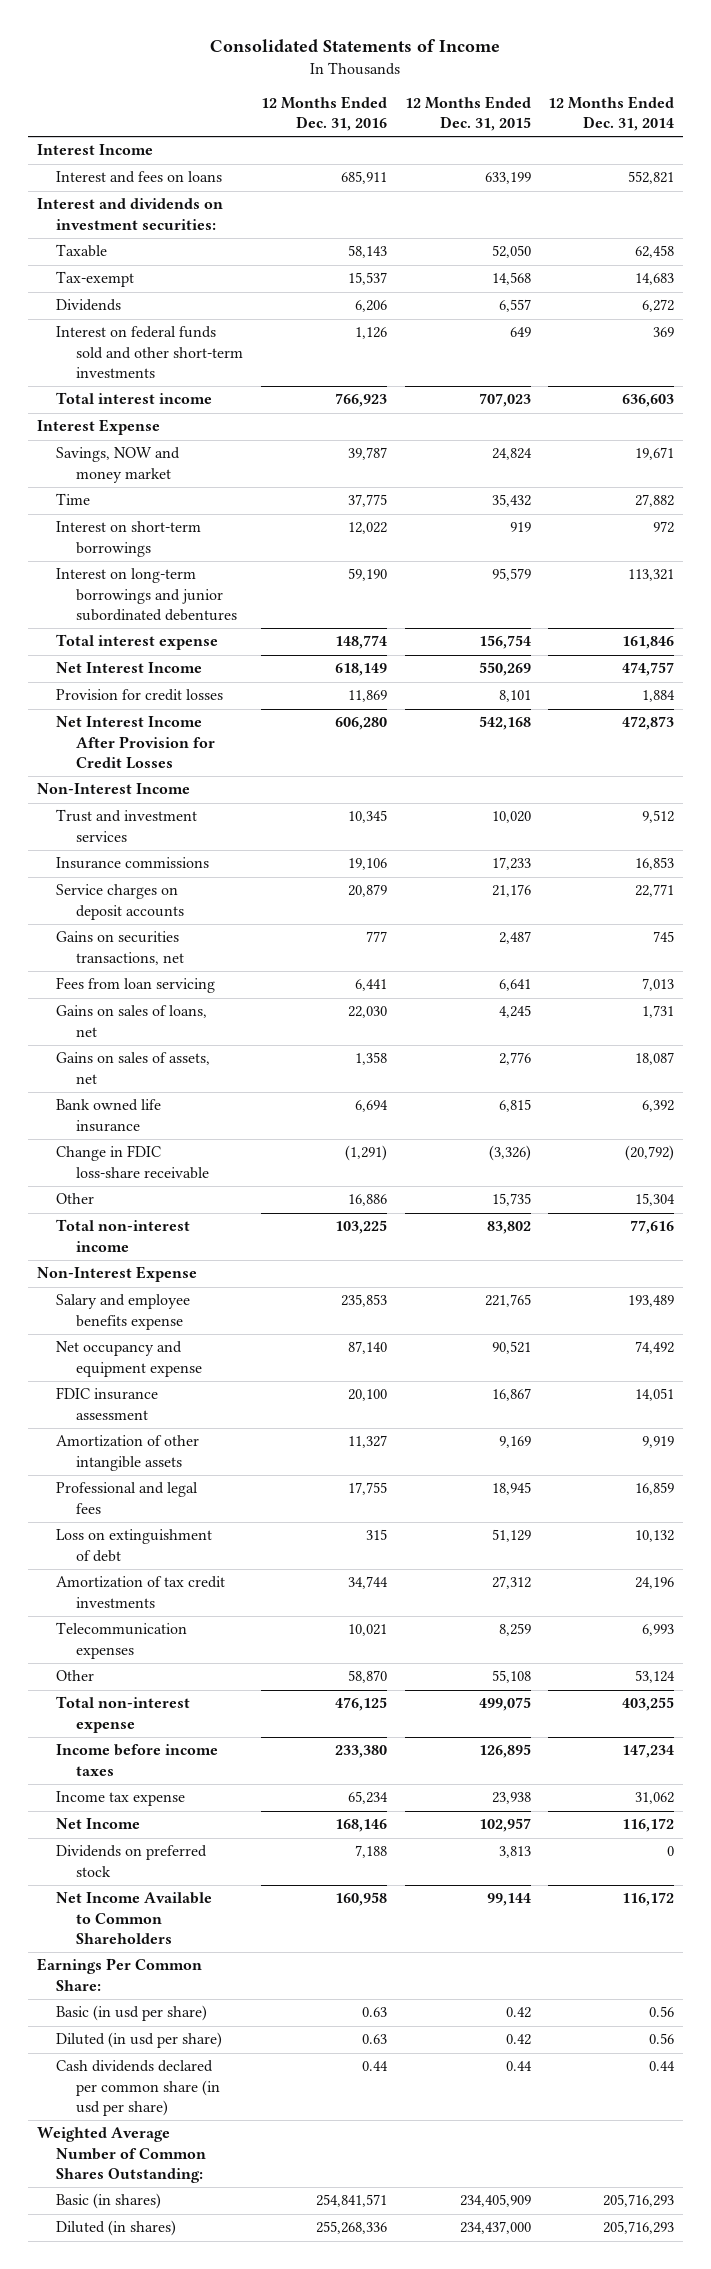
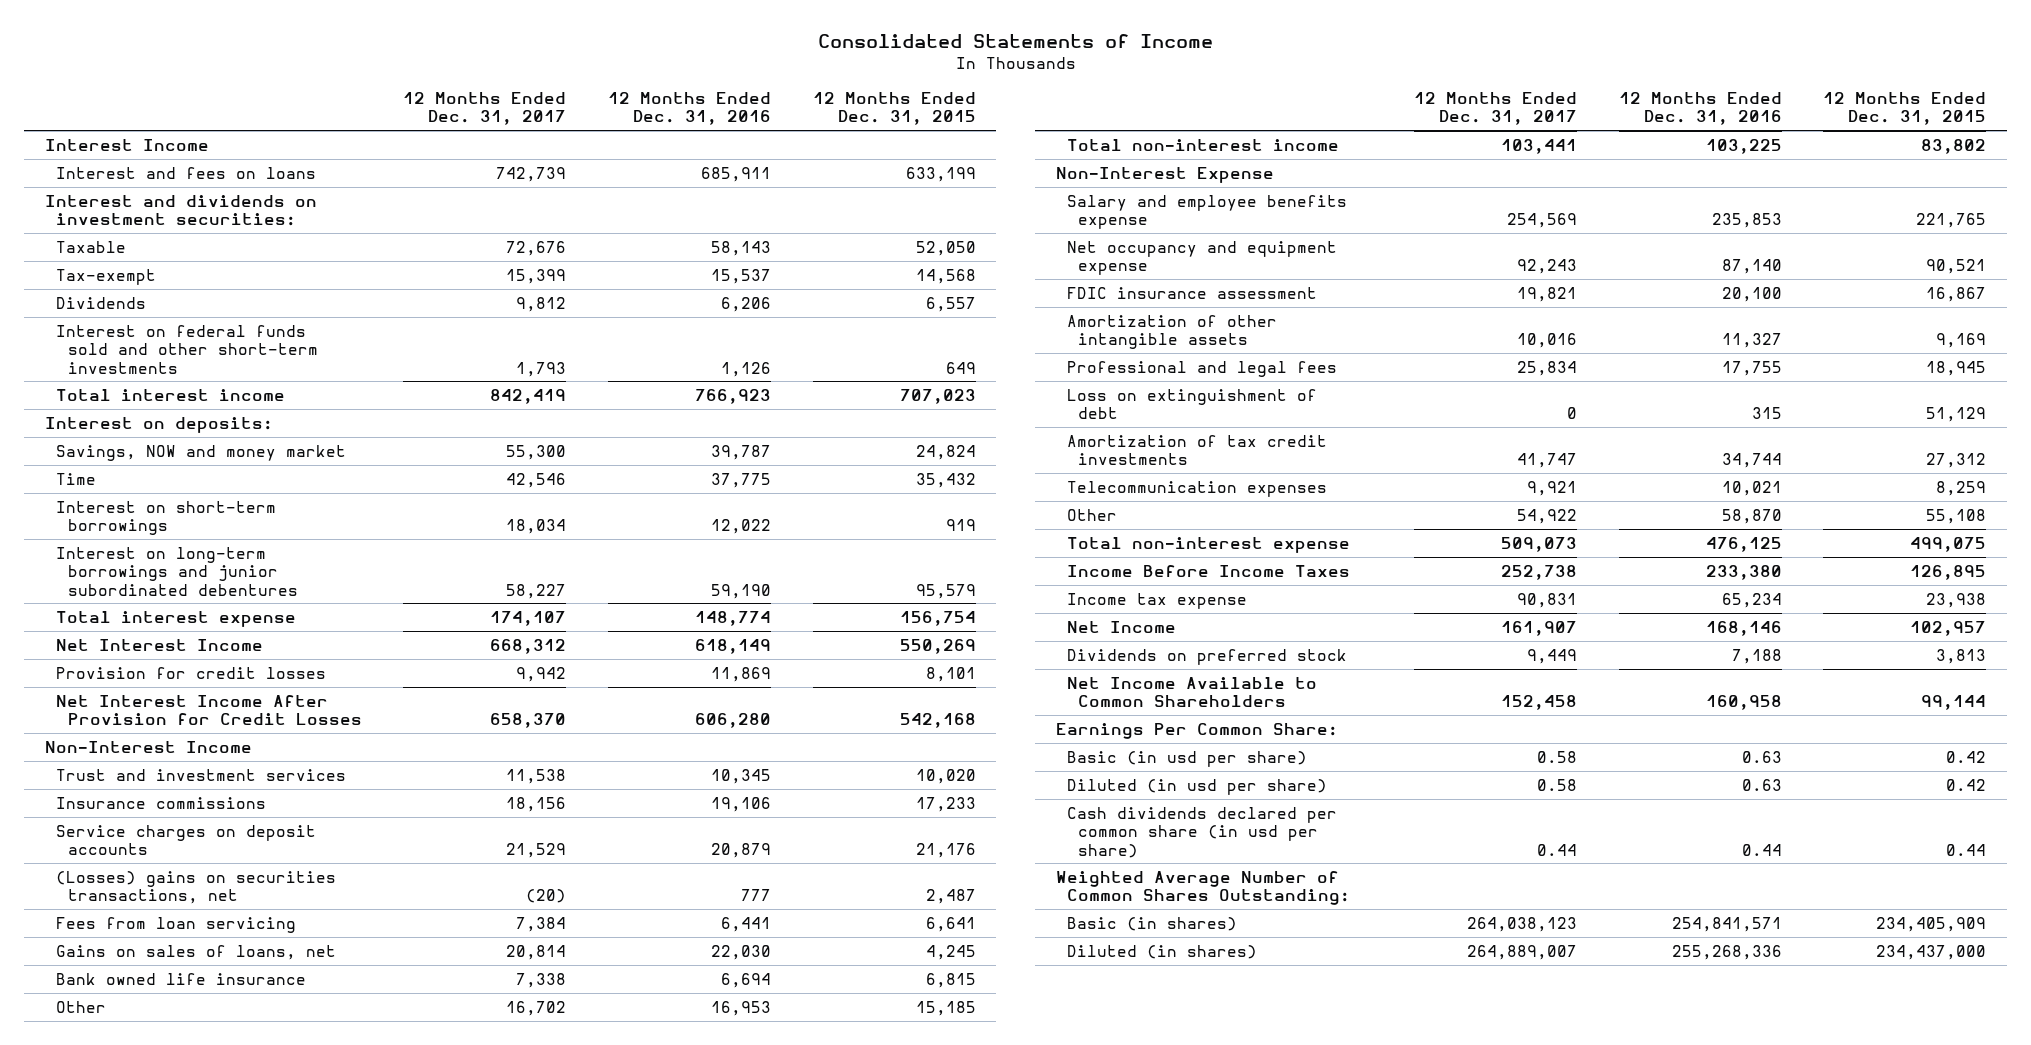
[548,95,675,132] 12 Months Ended Dec. 31, 2014 -> none
none -> [403,92,567,126] 12 Months Ended Dec. 31, 2017
[36,419,160,436] Interest Expense -> none
none -> [44,416,273,433] Interest on deposits:
[56,931,185,965] Gains on securities transactions, net -> [56,870,337,905] (Losses) gains on securities transactions, net
[56,1052,211,1084] Gains on sales of assets, net -> none
[56,1145,210,1179] Change in FDIC loss-share receivable -> none
[348,1194,388,1207] 16,886 -> [710,1000,771,1016] 16,953
[491,1193,531,1207] 15,735 -> [915,1000,976,1016] 15,185
[56,1744,219,1776] Income before income taxes -> [1067,564,1351,577] Income Before Income Taxes

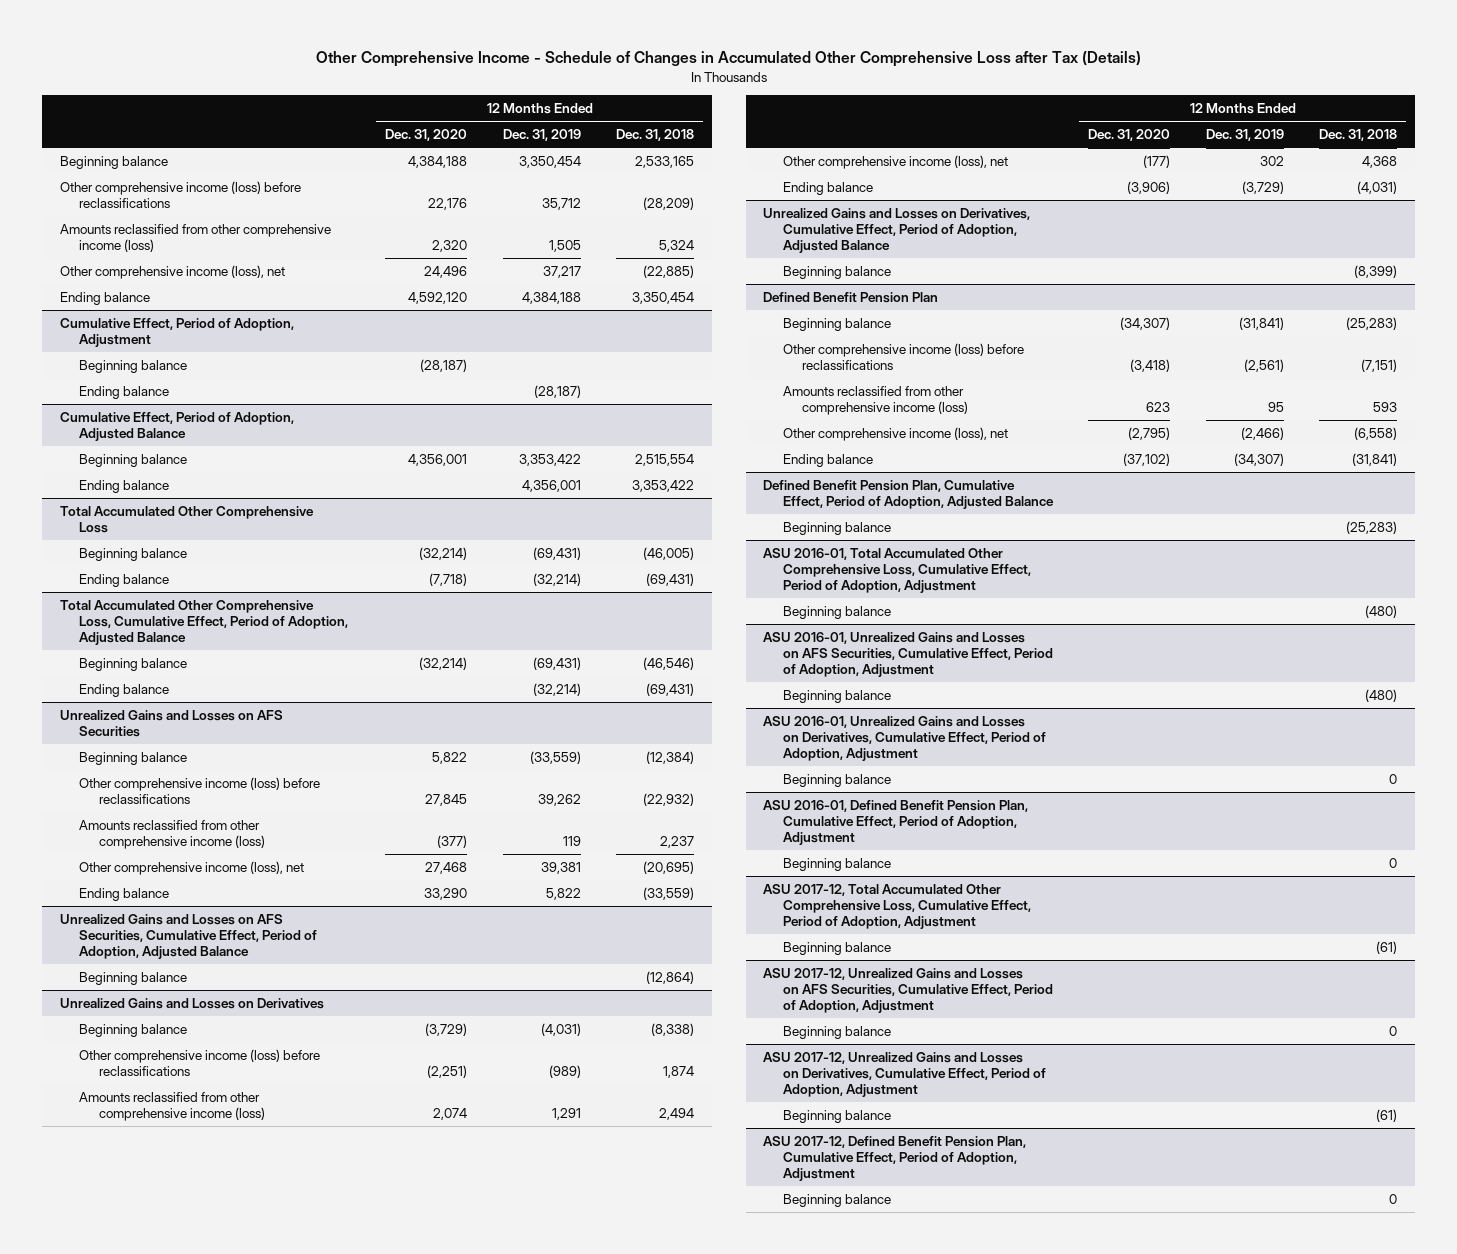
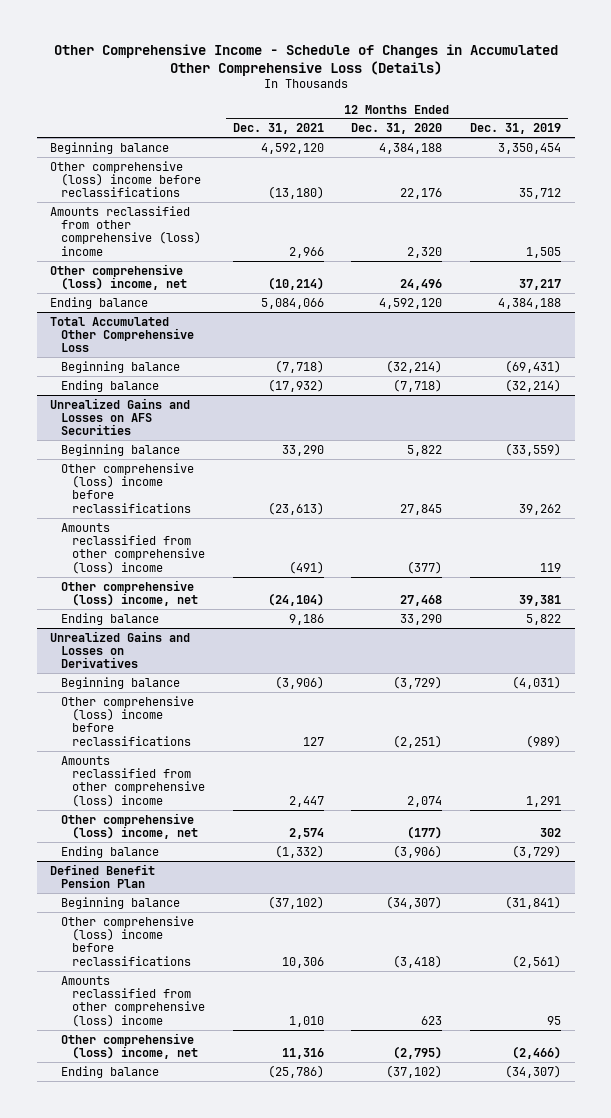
[315,51,1141,68] Other Comprehensive Income - Schedule of Changes in Accumulated Other Comprehensive Loss after Tax (Details) -> [53,43,558,76] Other Comprehensive Income - Schedule of Changes in Accumulated Other Comprehensive Loss (Details)
[616,129,695,142] Dec. 31, 2018 -> none
none -> [232,123,324,135] Dec. 31, 2021
[60,180,302,209] Other comprehensive income (loss) before reclassifications -> [50,160,202,198] Other comprehensive (loss) income before reclassifications
[60,223,332,253] Amounts reclassified from other comprehensive income (loss) -> [50,205,202,256] Amounts reclassified from other comprehensive (loss) income
[60,264,286,279] Other comprehensive income (loss), net -> [50,263,188,290] Other comprehensive (loss) income, net
[60,317,295,348] Cumulative Effect, Period of Adoption, Adjustment -> none
[79,359,188,373] Beginning balance -> none
[79,385,170,399] Ending balance -> none
[60,411,295,442] Cumulative Effect, Period of Adoption, Adjusted Balance -> none
[79,453,188,467] Beginning balance -> none
[79,479,170,493] Ending balance -> none
[60,599,349,646] Total Accumulated Other Comprehensive Loss, Cumulative Effect, Period of Adoption, Adjusted Balance -> none
[79,657,188,671] Beginning balance -> none
[79,683,170,697] Ending balance -> none
[79,776,321,805] Other comprehensive income (loss) before reclassifications -> [61,462,195,513] Other comprehensive (loss) income before reclassifications
[79,819,265,850] Amounts reclassified from other comprehensive income (loss) -> [61,522,206,574] Amounts reclassified from other comprehensive (loss) income
[79,860,305,875] Other comprehensive income (loss), net -> [61,579,199,606] Other comprehensive (loss) income, net
[60,913,318,960] Unrealized Gains and Losses on AFS Securities, Cumulative Effect, Period of Adoption, Adjusted Balance -> none
[79,971,188,985] Beginning balance -> none
[79,1048,321,1077] Other comprehensive income (loss) before reclassifications -> [61,695,195,746] Other comprehensive (loss) income before reclassifications
[79,1091,265,1122] Amounts reclassified from other comprehensive income (loss) -> [61,755,206,807] Amounts reclassified from other comprehensive (loss) income
[782,154,1008,169] Other comprehensive income (loss), net -> [61,812,199,839] Other comprehensive (loss) income, net
[763,207,1031,254] Unrealized Gains and Losses on Derivatives, Cumulative Effect, Period of Adoption, Adjusted Balance -> none
[782,265,891,279] Beginning balance -> none
[782,342,1024,371] Other comprehensive income (loss) before reclassifications -> [61,915,195,966] Other comprehensive (loss) income before reclassifications
[782,385,968,416] Amounts reclassified from other comprehensive income (loss) -> [61,975,206,1027] Amounts reclassified from other comprehensive (loss) income
[782,426,1008,441] Other comprehensive income (loss), net -> [61,1032,199,1059] Other comprehensive (loss) income, net
[763,479,1054,510] Defined Benefit Pension Plan, Cumulative Effect, Period of Adoption, Adjusted Balance -> none
[782,521,891,535] Beginning balance -> none
[763,547,1031,594] ASU 2016-01, Total Accumulated Other Comprehensive Loss, Cumulative Effect, Period of Adoption, Adjustment -> none
[782,605,891,619] Beginning balance -> none
[763,631,1053,678] ASU 2016-01, Unrealized Gains and Losses on AFS Securities, Cumulative Effect, Period of Adoption, Adjustment -> none
[782,689,891,703] Beginning balance -> none
[763,715,1046,762] ASU 2016-01, Unrealized Gains and Losses on Derivatives, Cumulative Effect, Period of Adoption, Adjustment -> none
[782,773,891,787] Beginning balance -> none
[763,799,1029,846] ASU 2016-01, Defined Benefit Pension Plan, Cumulative Effect, Period of Adoption, Adjustment -> none
[782,857,891,871] Beginning balance -> none
[763,883,1031,930] ASU 2017-12, Total Accumulated Other Comprehensive Loss, Cumulative Effect, Period of Adoption, Adjustment -> none
[782,941,891,955] Beginning balance -> none
[763,967,1053,1014] ASU 2017-12, Unrealized Gains and Losses on AFS Securities, Cumulative Effect, Period of Adoption, Adjustment -> none
[782,1025,891,1039] Beginning balance -> none
[763,1051,1046,1098] ASU 2017-12, Unrealized Gains and Losses on Derivatives, Cumulative Effect, Period of Adoption, Adjustment -> none
[782,1109,891,1123] Beginning balance -> none
[763,1135,1027,1182] ASU 2017-12, Defined Benefit Pension Plan, Cumulative Effect, Period of Adoption, Adjustment -> none
[782,1193,891,1207] Beginning balance -> none

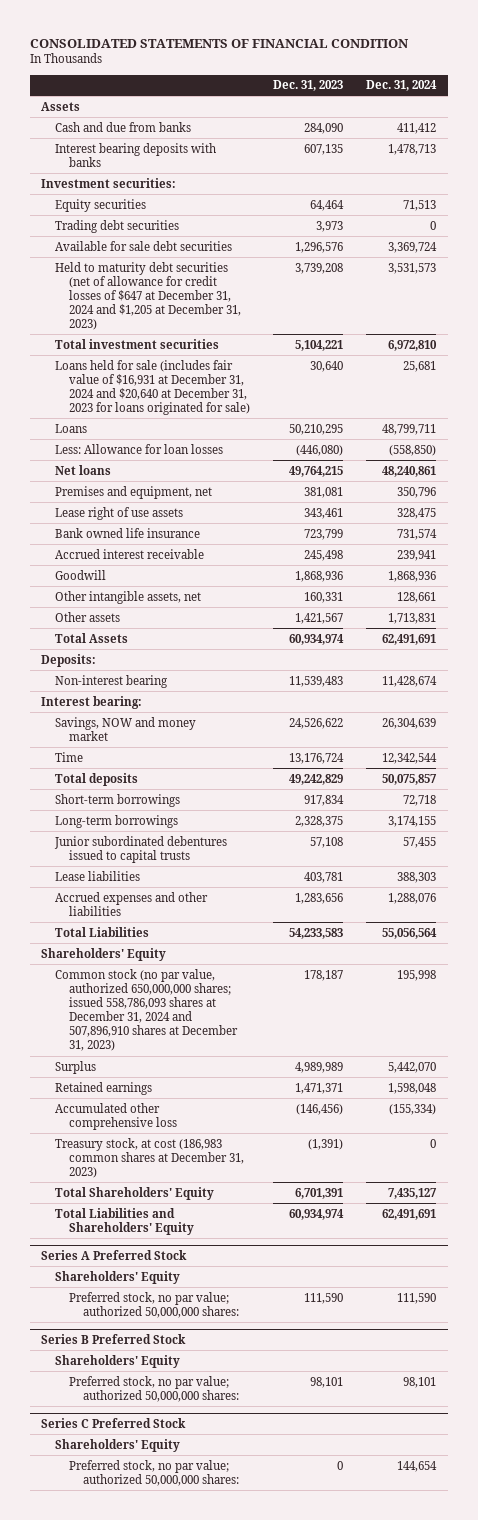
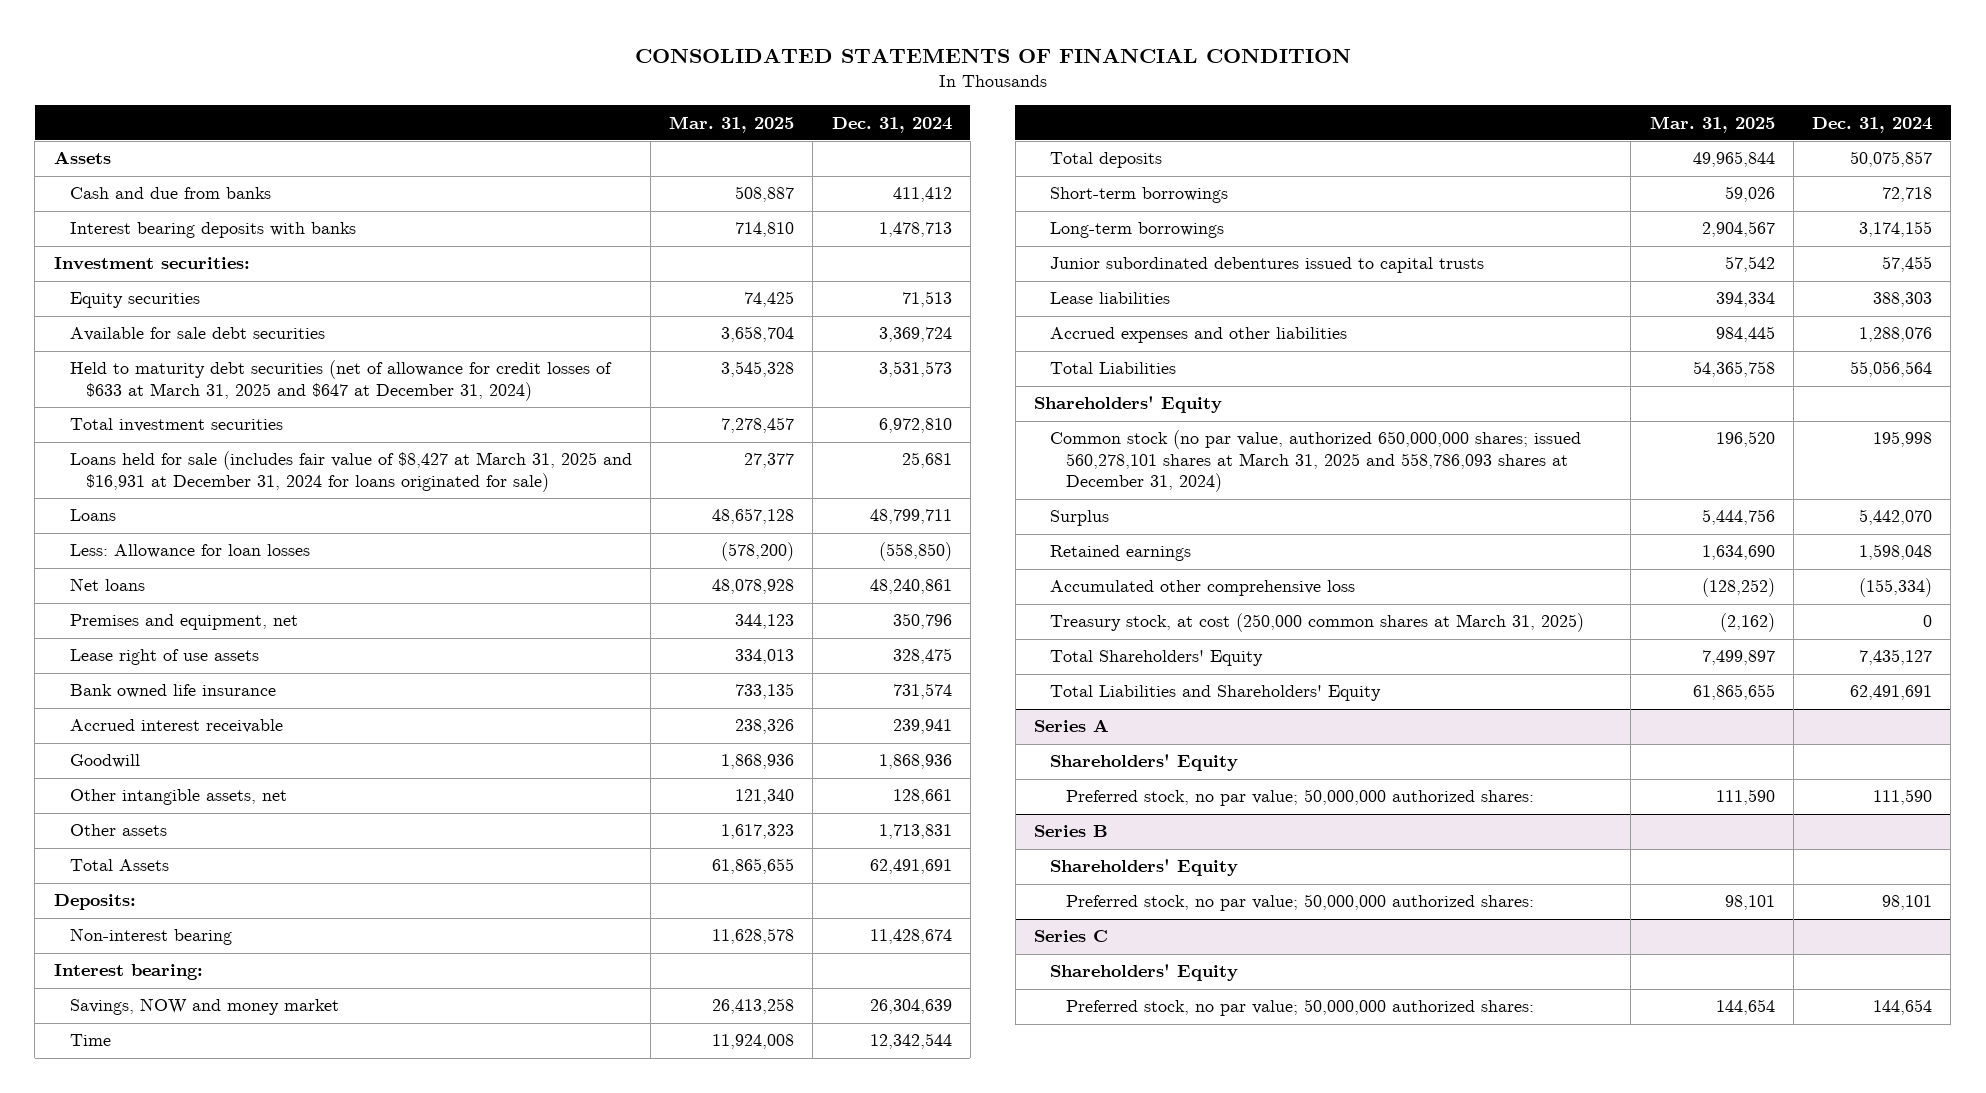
[273,80,344,92] Dec. 31, 2023 -> none
none -> [669,115,795,133] Mar. 31, 2025
[55,219,180,233] Trading debt securities -> none
[55,261,242,331] Held to maturity debt securities (net of allowance for credit losses of $647 at December 31, 2024 and $1,205 at December 31, 2023) -> [69,360,612,401] Held to maturity debt securities (net of allowance for credit losses of $633 at March 31, 2025 and $647 at December 31, 2024)
[55,359,251,415] Loans held for sale (includes fair value of $16,931 at December 31, 2024 and $20,640 at December 31, 2023 for loans originated for sale) -> [69,451,632,492] Loans held for sale (includes fair value of $8,427 at March 31, 2025 and $16,931 at December 31, 2024 for loans originated for sale)
[55,968,239,1052] Common stock (no par value, authorized 650,000,000 shares; issued 558,786,093 shares at December 31, 2024 and 507,896,910 shares at December 31, 2023) -> [1050,430,1582,493] Common stock (no par value, authorized 650,000,000 shares; issued 560,278,101 shares at March 31, 2025 and 558,786,093 shares at December 31, 2024)
[55,1137,245,1178] Treasury stock, at cost (186,983 common shares at December 31, 2023) -> [1050,613,1585,633] Treasury stock, at cost (250,000 common shares at March 31, 2025)
[41,1249,188,1260] Series A Preferred Stock -> [1033,719,1109,733] Series A
[69,1291,240,1318] Preferred stock, no par value; authorized 50,000,000 shares: -> [1066,789,1535,807] Preferred stock, no par value; 50,000,000 authorized shares:
[41,1333,187,1344] Series B Preferred Stock -> [1033,825,1108,838] Series B
[69,1375,240,1402] Preferred stock, no par value; authorized 50,000,000 shares: -> [1066,894,1535,912] Preferred stock, no par value; 50,000,000 authorized shares:
[41,1417,187,1428] Series C Preferred Stock -> [1033,930,1108,943] Series C
[69,1459,240,1486] Preferred stock, no par value; authorized 50,000,000 shares: -> [1066,999,1535,1017] Preferred stock, no par value; 50,000,000 authorized shares:

